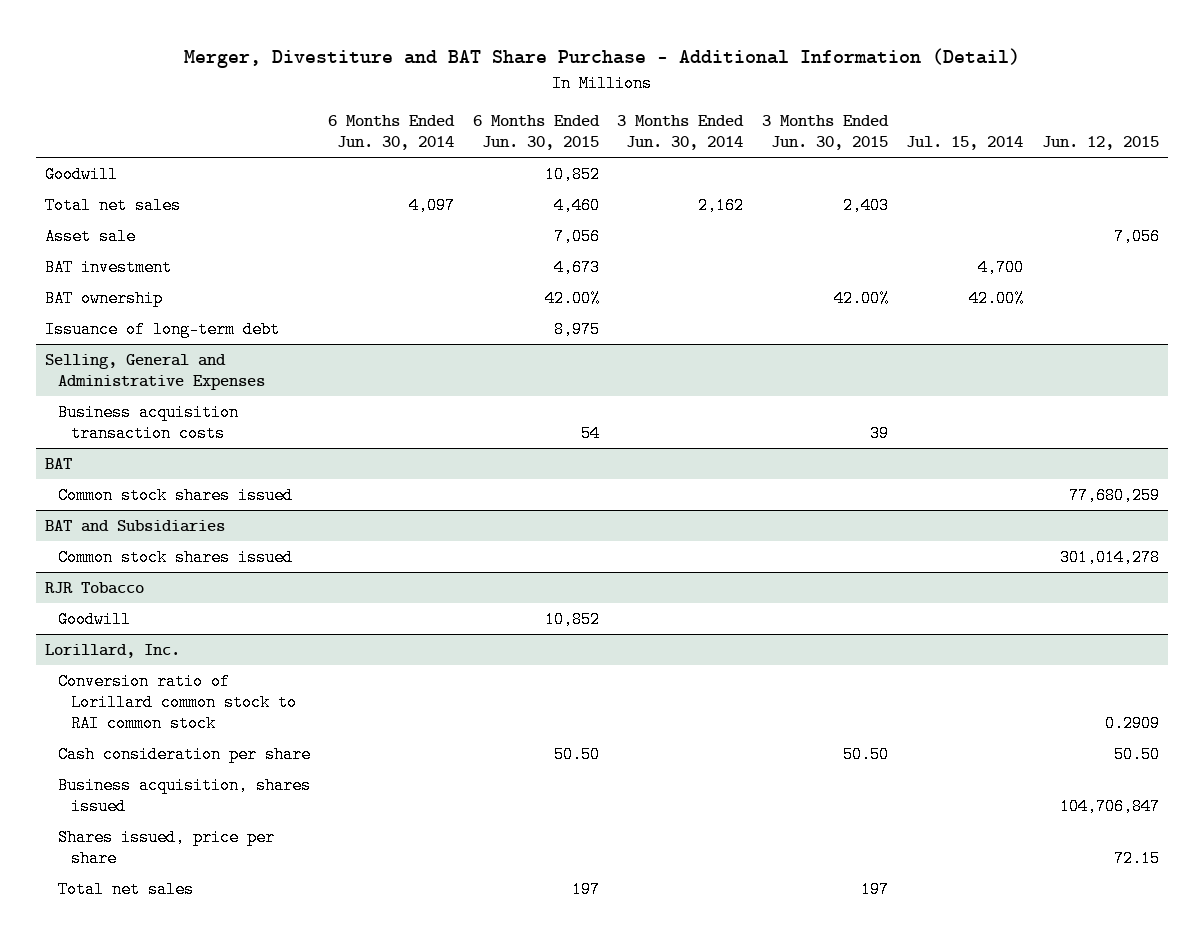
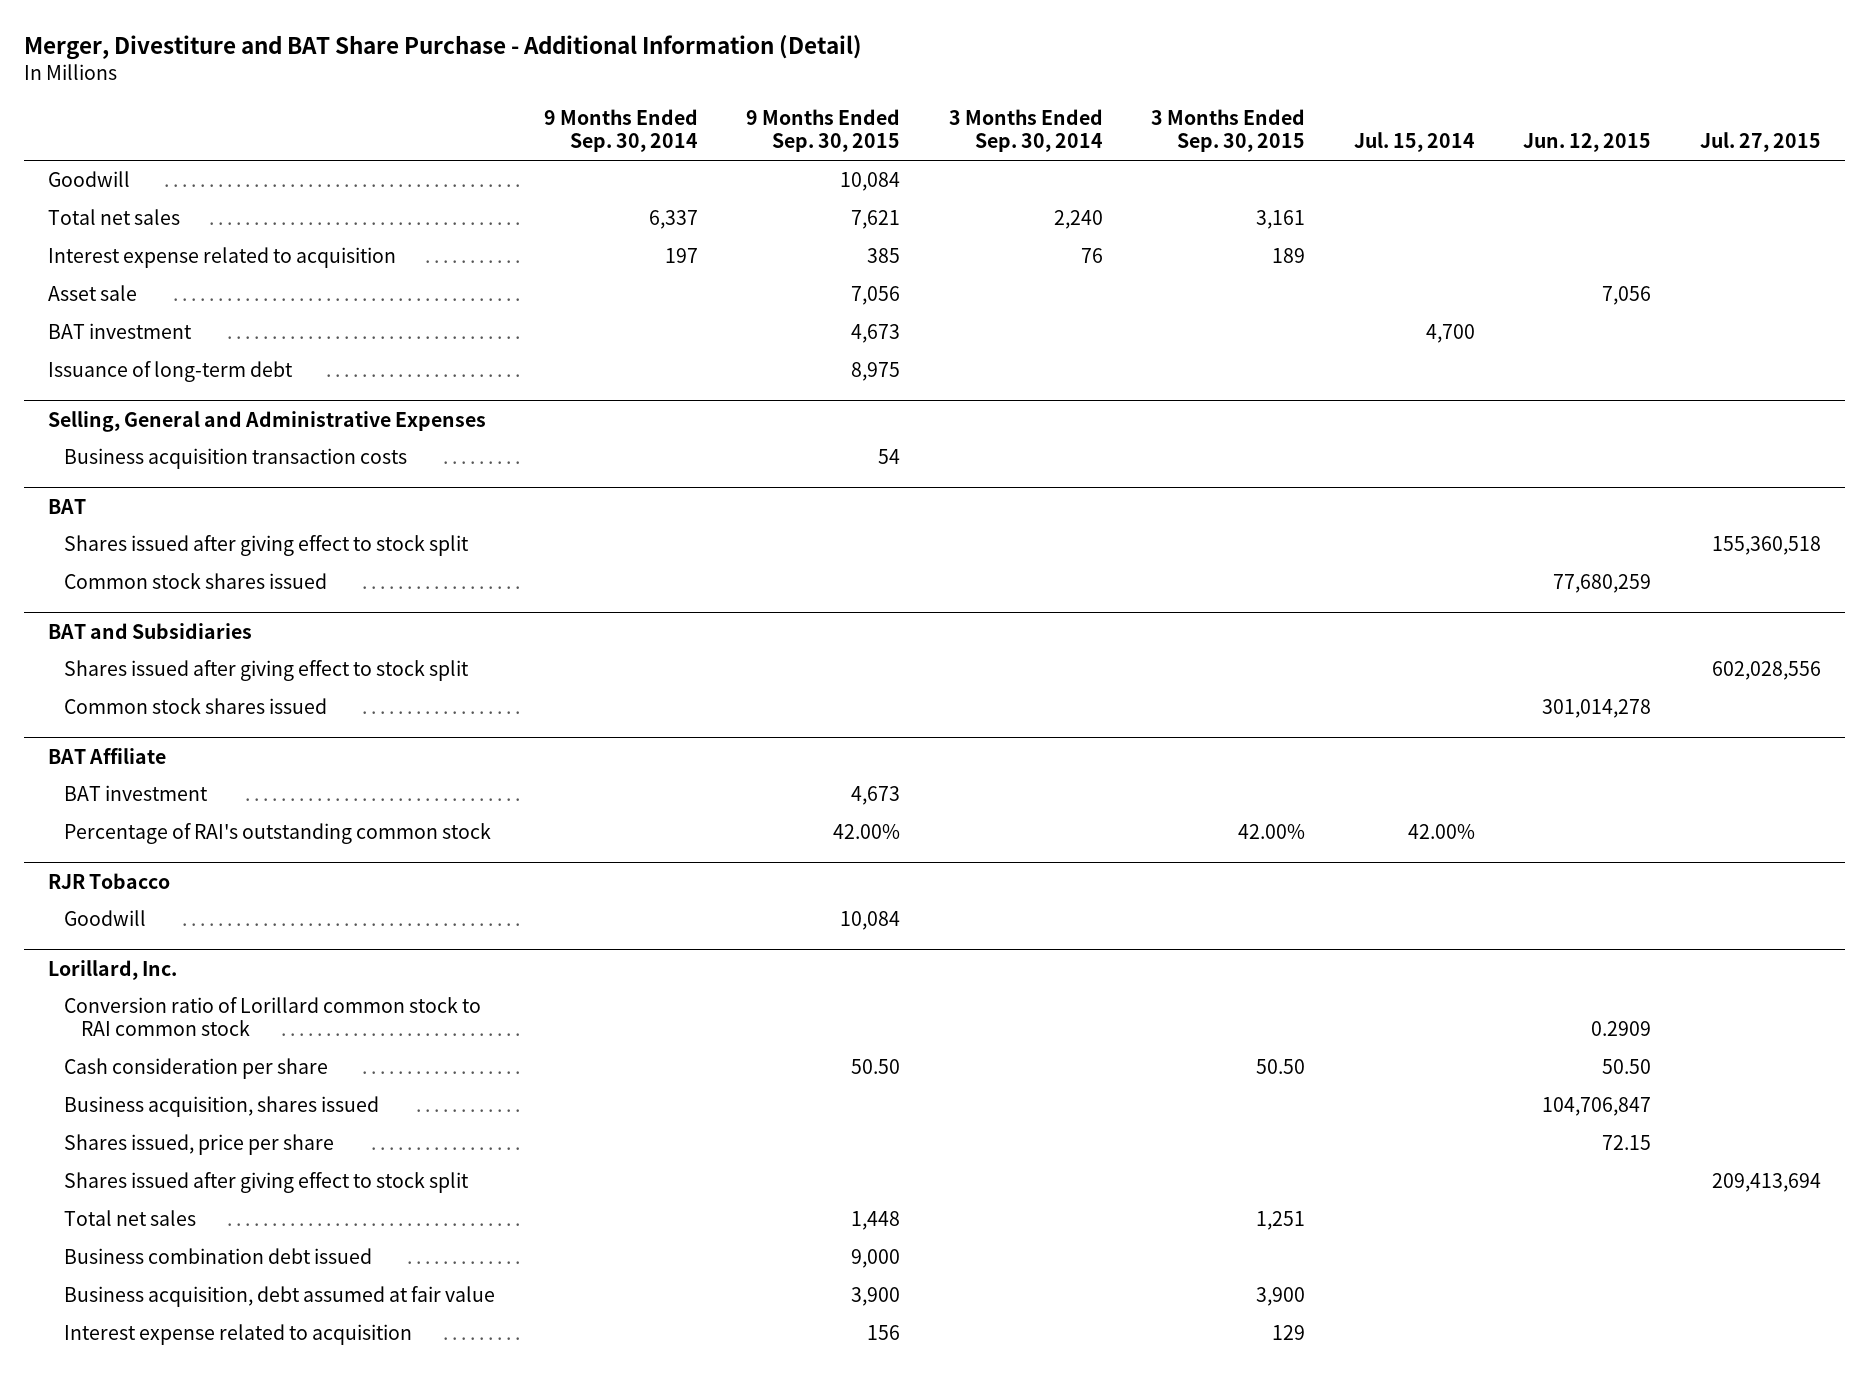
[328,115,456,151] 6 Months Ended Jun. 30, 2014 -> none
[472,115,600,151] 6 Months Ended Jun. 30, 2015 -> none
[617,115,745,151] 3 Months Ended Jun. 30, 2014 -> none
[761,115,889,151] 3 Months Ended Jun. 30, 2015 -> none
none -> [543,109,698,153] 9 Months Ended Sep. 30, 2014
none -> [746,109,901,153] 9 Months Ended Sep. 30, 2015
none -> [948,109,1103,153] 3 Months Ended Sep. 30, 2014
none -> [1151,109,1306,153] 3 Months Ended Sep. 30, 2015
none -> [1699,132,1821,153] Jul. 27, 2015
none -> [48,246,397,268] Interest expense related to acquisition
[44,289,163,307] BAT ownership -> none
none -> [64,534,470,556] Shares issued after giving effect to stock split
none -> [64,659,470,681] Shares issued after giving effect to stock split
none -> [48,747,167,764] BAT Affiliate
none -> [64,784,209,801] BAT investment
none -> [64,822,492,844] Percentage of RAI's outstanding common stock
none -> [64,1171,470,1193] Shares issued after giving effect to stock split
none -> [64,1247,373,1264] Business combination debt issued
none -> [64,1285,496,1307] Business acquisition, debt assumed at fair value
none -> [64,1323,413,1345] Interest expense related to acquisition

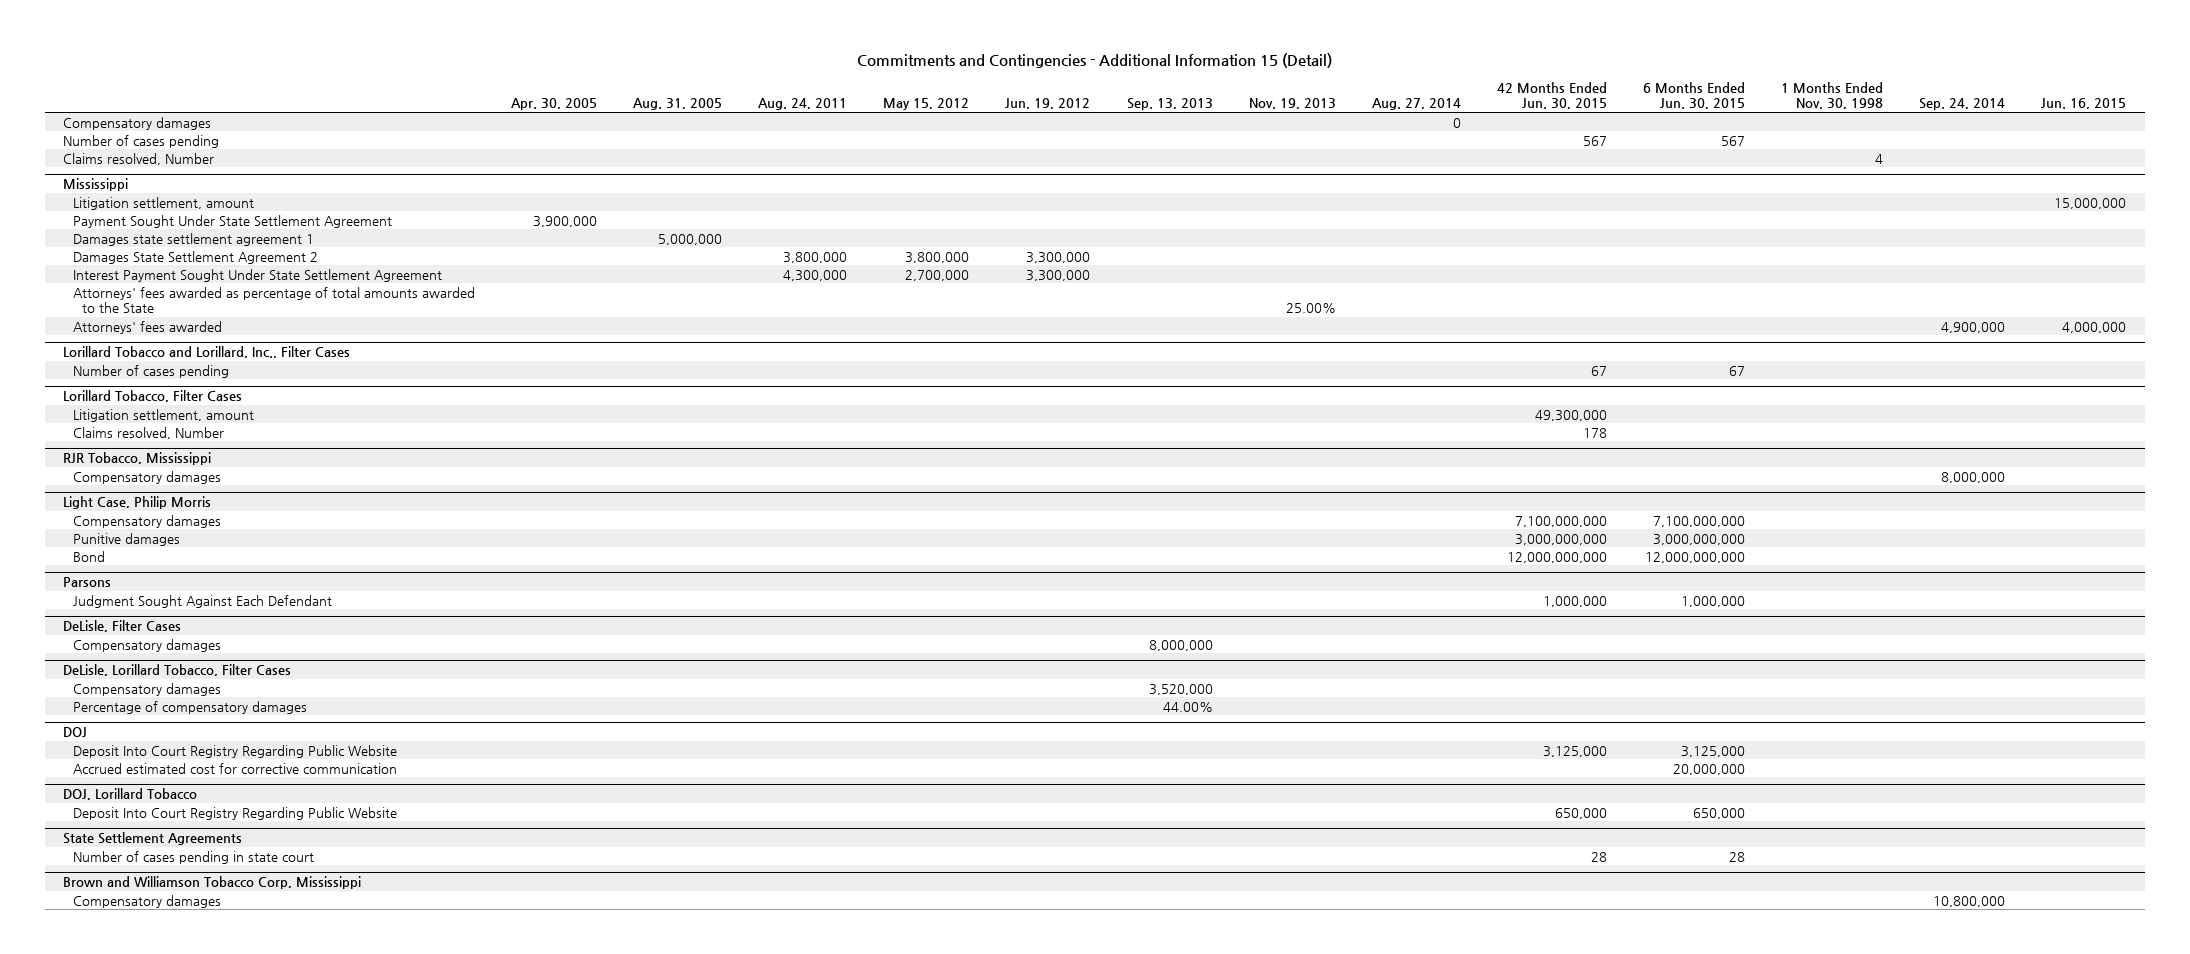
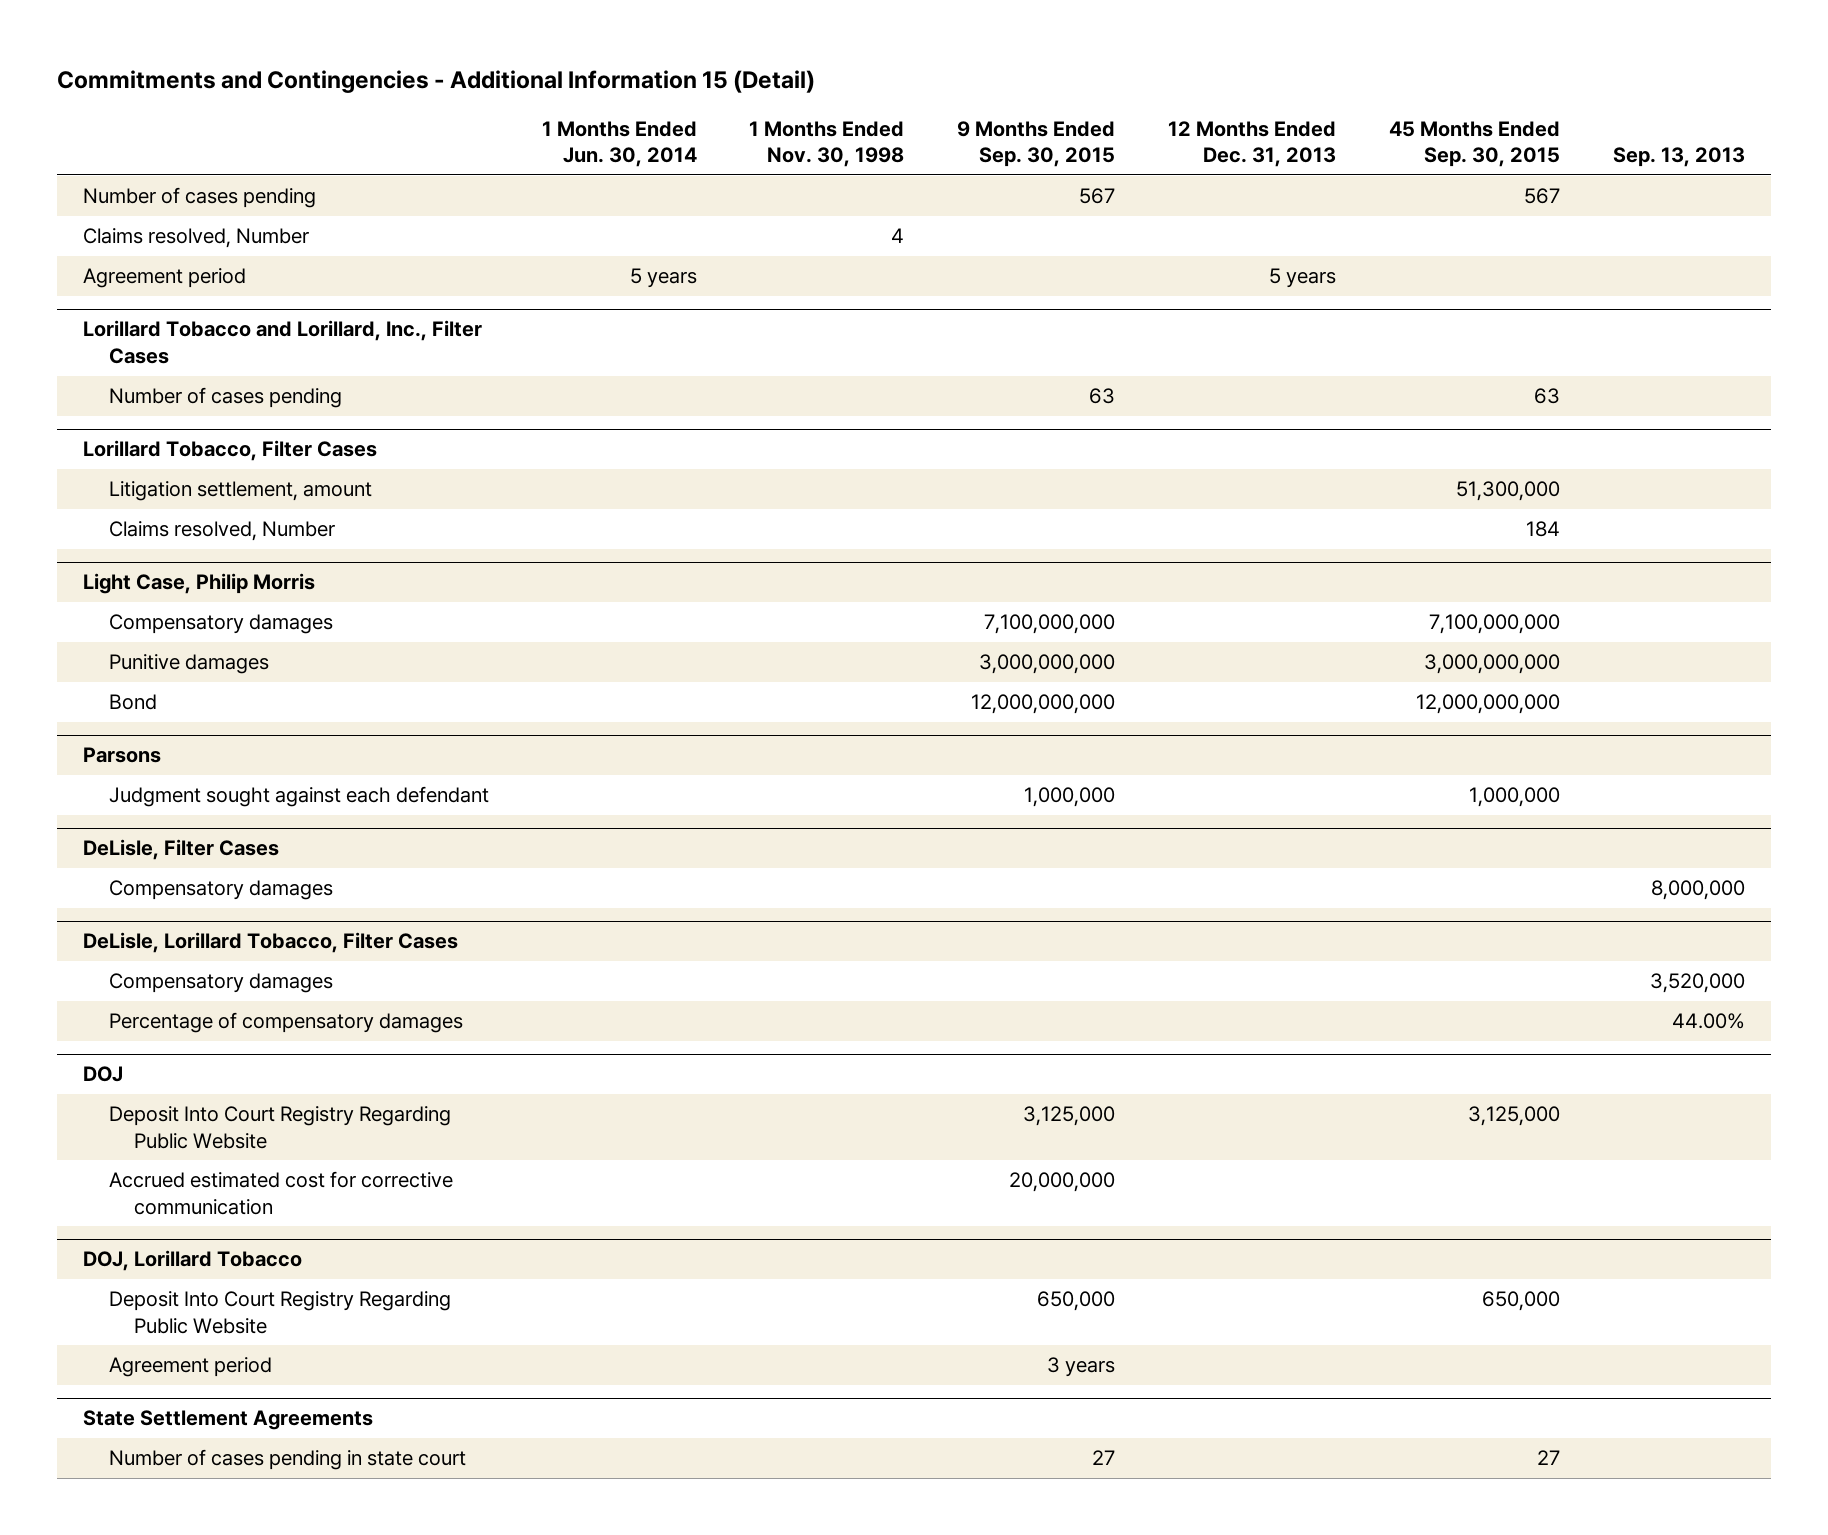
[510,98,597,111] Apr. 30, 2005 -> none
[632,98,722,111] Aug. 31, 2005 -> none
[758,98,848,111] Aug. 24, 2011 -> none
[883,98,970,111] May 15, 2012 -> none
[1005,98,1091,110] Jun. 19, 2012 -> none
[1248,98,1336,110] Nov. 19, 2013 -> none
[1371,98,1461,111] Aug. 27, 2014 -> none
[1496,82,1607,110] 42 Months Ended Jun. 30, 2015 -> none
[1643,82,1746,110] 6 Months Ended Jun. 30, 2015 -> none
[1919,98,2006,111] Sep. 24, 2014 -> none
[2041,98,2127,110] Jun. 16, 2015 -> none
none -> [541,120,697,168] 1 Months Ended Jun. 30, 2014
none -> [957,120,1116,168] 9 Months Ended Sep. 30, 2015
none -> [1167,120,1336,168] 12 Months Ended Dec. 31, 2013
none -> [1388,120,1560,168] 45 Months Ended Sep. 30, 2015
[63,116,212,130] Compensatory damages -> none
[63,178,129,192] Mississippi -> none
[72,196,254,210] Litigation settlement, amount -> none
[72,214,392,228] Payment Sought Under State Settlement Agreement -> none
[72,232,314,246] Damages state settlement agreement 1 -> none
[72,250,318,264] Damages State Settlement Agreement 2 -> none
[72,268,442,282] Interest Payment Sought Under State Settlement Agreement -> none
[72,286,475,313] Attorneys' fees awarded as percentage of total amounts awarded to the State -> none
[72,320,222,334] Attorneys' fees awarded -> none
none -> [82,268,246,289] Agreement period
[63,452,212,466] RJR Tobacco, Mississippi -> none
[72,470,221,484] Compensatory damages -> none
[72,594,332,608] Judgment Sought Against Each Defendant -> [108,786,489,808] Judgment sought against each defendant
none -> [108,1357,272,1378] Agreement period
[63,876,362,890] Brown and Williamson Tobacco Corp, Mississippi -> none
[72,894,221,908] Compensatory damages -> none

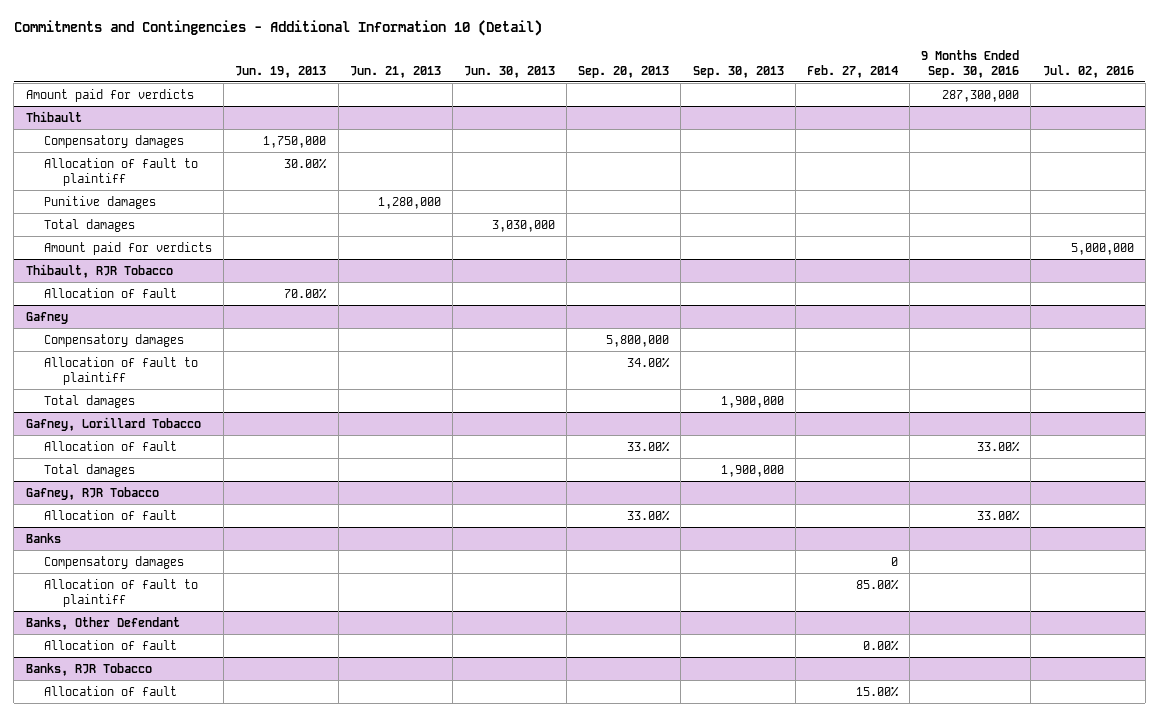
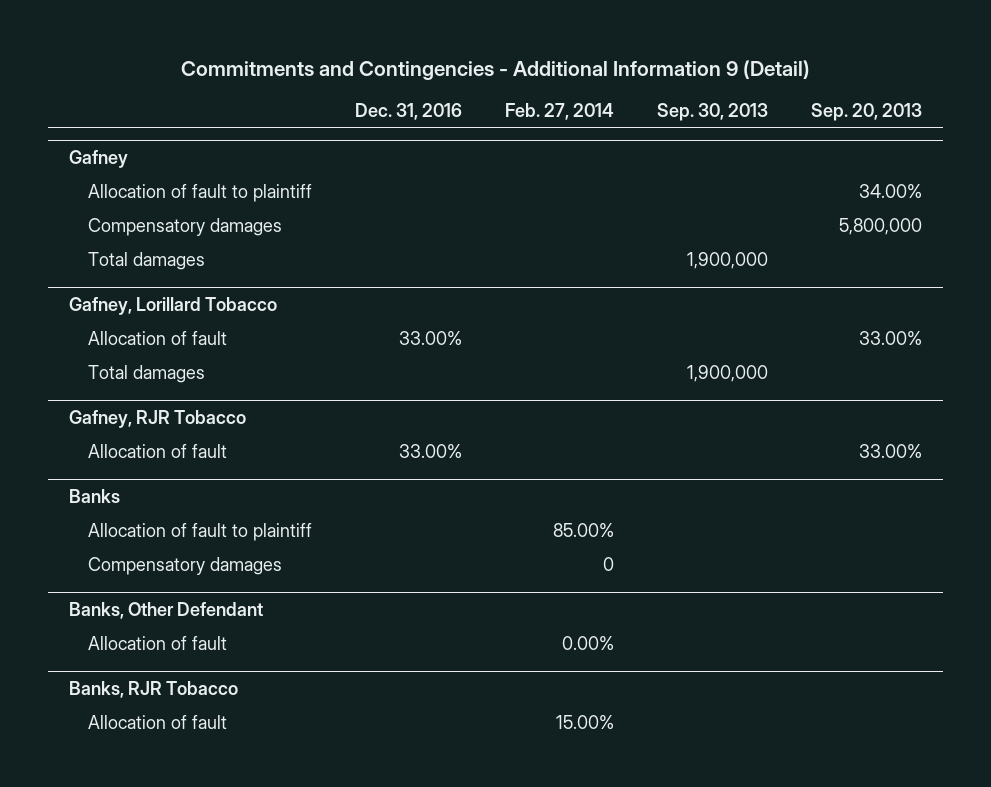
[13,20,542,37] Commitments and Contingencies - Additional Information 10 (Detail) -> [180,59,810,80] Commitments and Contingencies - Additional Information 9 (Detail)
[235,65,327,78] Jun. 19, 2013 -> none
[349,65,441,78] Jun. 21, 2013 -> none
[464,65,556,78] Jun. 30, 2013 -> none
[921,49,1020,78] 9 Months Ended Sep. 30, 2016 -> none
[1042,64,1134,78] Jul. 02, 2016 -> none
none -> [355,103,463,121] Dec. 31, 2016
[25,88,194,102] Amount paid for verdicts -> none
[25,110,82,122] Thibault -> none
[44,134,185,148] Compensatory damages -> none
[44,157,199,186] Allocation of fault to plaintiff -> none
[44,195,157,209] Punitive damages -> none
[44,218,136,232] Total damages -> none
[44,241,213,255] Amount paid for verdicts -> none
[25,263,173,278] Thibault, RJR Tobacco -> none
[44,287,178,298] Allocation of fault -> none
[44,333,185,347] Compensatory damages -> [88,217,283,236] Compensatory damages
[44,555,185,569] Compensatory damages -> [88,556,283,575] Compensatory damages

